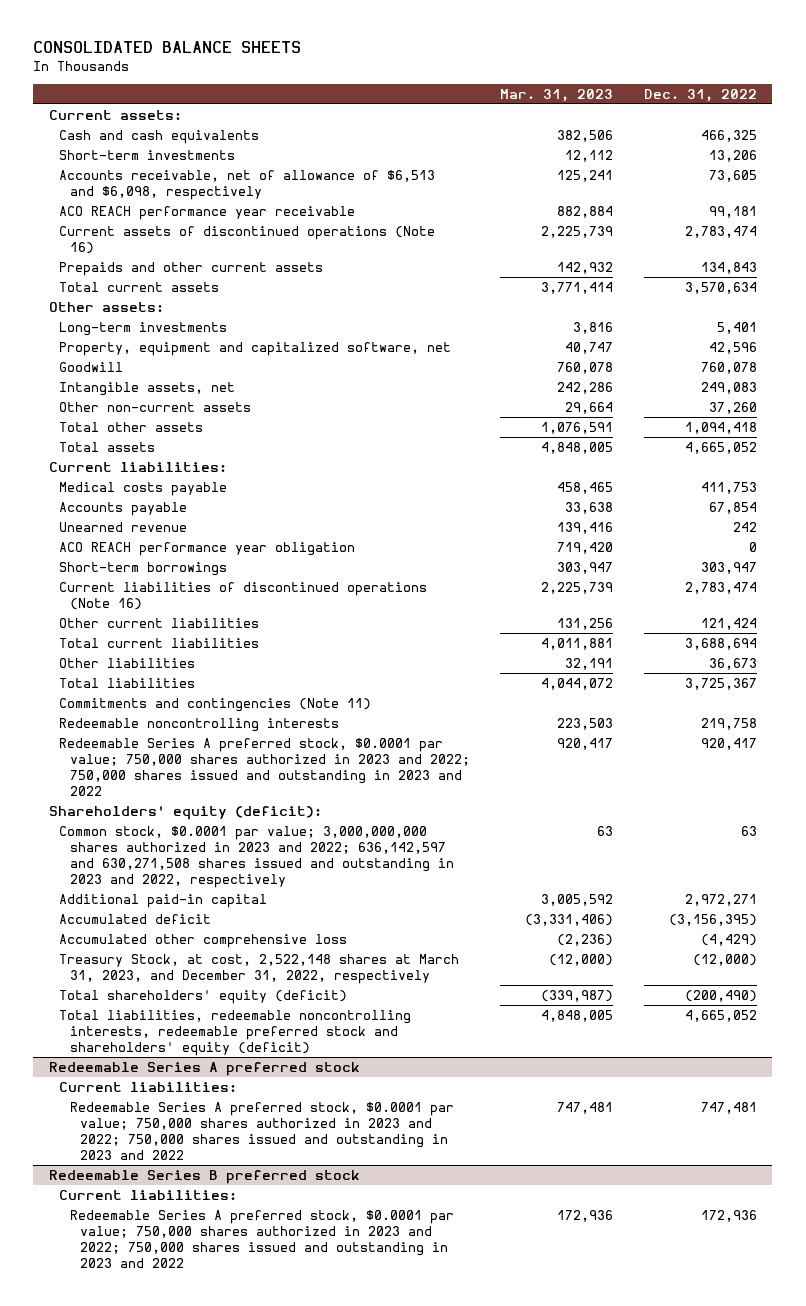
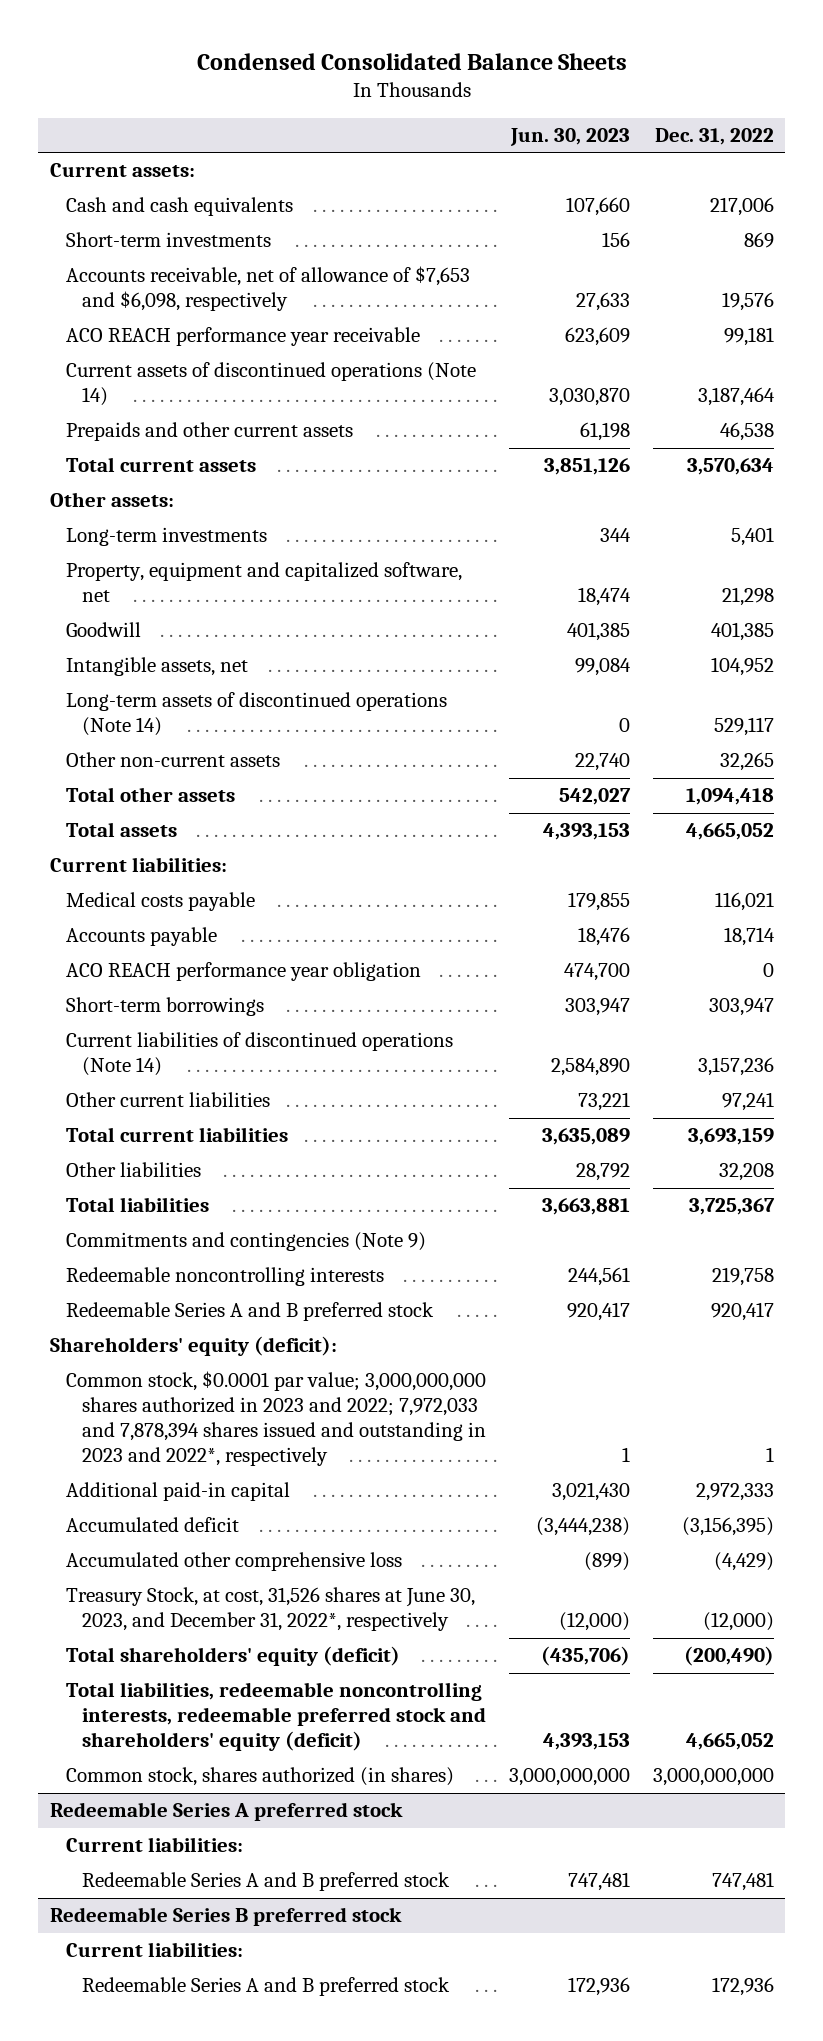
[33,41,302,54] CONSOLIDATED BALANCE SHEETS -> [196,52,627,70] Condensed Consolidated Balance Sheets
[500,88,614,102] Mar. 31, 2023 -> none
none -> [509,127,630,146] Jun. 30, 2023
[700,129,757,142] 466,325 -> [709,197,774,217] 217,006
[708,149,757,162] 13,206 -> [743,232,774,249] 869
[59,169,436,201] Accounts receivable, net of allowance of $6,513 and $6,098, respectively -> [65,266,470,312] Accounts receivable, net of allowance of $7,653 and $6,098, respectively
[708,169,757,182] 73,605 -> [721,292,774,312] 19,576
[59,225,436,255] Current assets of discontinued operations (Note 16) -> [65,362,476,407] Current assets of discontinued operations (Note 14)
[684,225,757,238] 2,783,474 -> [697,387,775,407] 3,187,464
[700,261,757,274] 134,843 -> [719,422,774,442] 46,538
[708,341,757,354] 42,596 -> [721,587,774,607] 21,298
[700,361,757,374] 760,078 -> [710,622,774,642] 401,385
[700,381,757,394] 249,083 -> [710,657,774,677] 104,952
none -> [65,692,447,737] Long-term assets of discontinued operations (Note 14)
[708,401,757,414] 37,260 -> [719,752,774,772] 32,265
[59,521,188,532] Unearned revenue -> none
[700,481,757,494] 411,753 -> [714,892,774,912] 116,021
[708,501,757,514] 67,854 -> [723,927,775,947] 18,714
[59,581,428,611] Current liabilities of discontinued operations (Note 16) -> [65,1032,453,1077] Current liabilities of discontinued operations (Note 14)
[684,581,757,594] 2,783,474 -> [697,1057,774,1077] 3,157,236
[700,617,757,630] 121,424 -> [721,1092,774,1112] 97,241
[684,637,757,650] 3,688,694 -> [687,1128,774,1146] 3,693,159
[708,657,757,670] 36,673 -> [718,1163,774,1182] 32,208
[59,697,372,712] Commitments and contingencies (Note 11) -> [65,1232,426,1252] Commitments and contingencies (Note 9)
[59,737,470,797] Redeemable Series A preferred stock, $0.0001 par value; 750,000 shares authorized in 2023 and 2022; 750,000 shares issued and outstanding in 2023 and 2022 -> [65,1302,434,1322] Redeemable Series A and B preferred stock
[59,825,454,889] Common stock, $0.0001 par value; 3,000,000,000 shares authorized in 2023 and 2022; 636,142,597 and 630,271,508 shares issued and outstanding in 2023 and 2022, respectively -> [65,1371,486,1467] Common stock, $0.0001 par value; 3,000,000,000 shares authorized in 2023 and 2022; 7,972,033 and 7,878,394 shares issued and outstanding in 2023 and 2022*, respectively
[740,825,757,836] 63 -> [765,1447,774,1463] 1
[684,893,757,906] 2,972,271 -> [695,1483,774,1502] 2,972,333
[59,953,460,985] Treasury Stock, at cost, 2,522,148 shares at March 31, 2023, and December 31, 2022, respectively -> [65,1587,475,1632] Treasury Stock, at cost, 31,526 shares at June 30, 2023, and December 31, 2022*, respectively
none -> [65,1767,454,1787] Common stock, shares authorized (in shares)
[69,1101,454,1161] Redeemable Series A preferred stock, $0.0001 par value; 750,000 shares authorized in 2023 and 2022; 750,000 shares issued and outstanding in 2023 and 2022 -> [81,1872,450,1892] Redeemable Series A and B preferred stock
[69,1209,454,1269] Redeemable Series A preferred stock, $0.0001 par value; 750,000 shares authorized in 2023 and 2022; 750,000 shares issued and outstanding in 2023 and 2022 -> [81,1977,450,1997] Redeemable Series A and B preferred stock

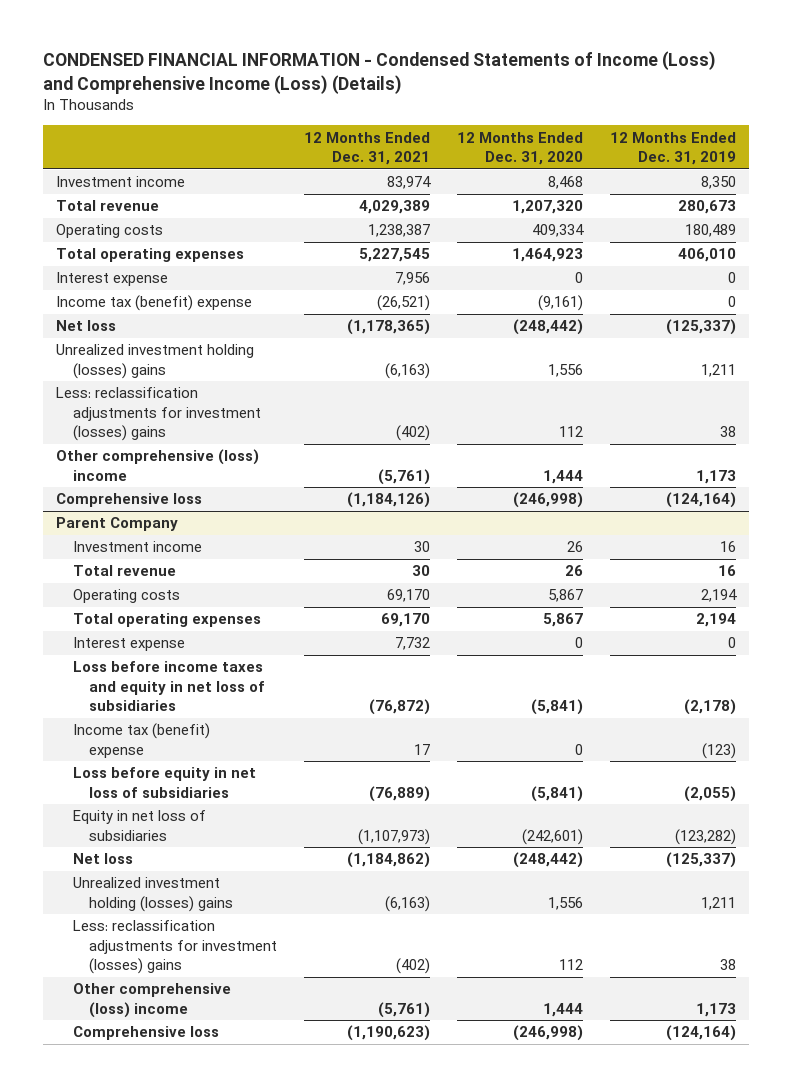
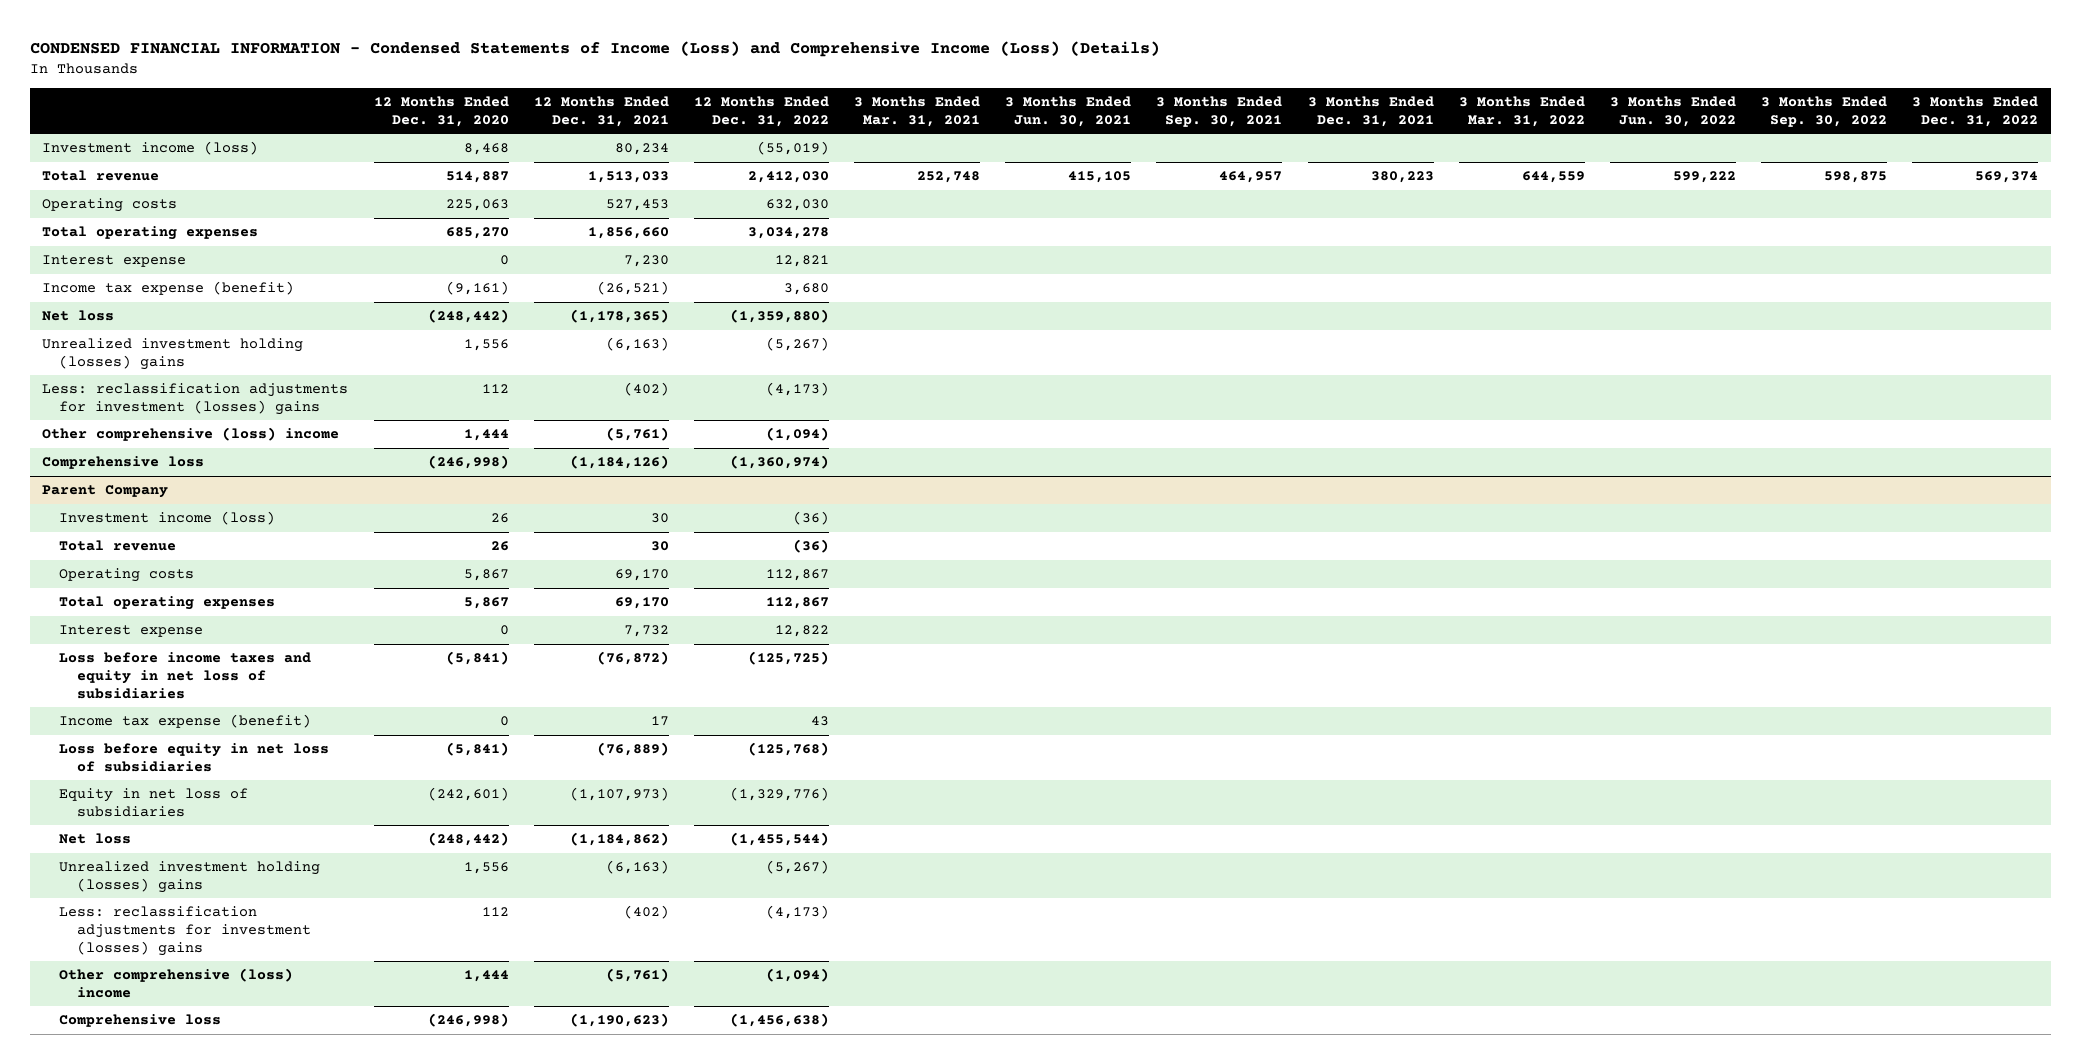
[609,131,736,165] 12 Months Ended Dec. 31, 2019 -> none
none -> [693,95,829,127] 12 Months Ended Dec. 31, 2022
none -> [854,95,981,127] 3 Months Ended Mar. 31, 2021
none -> [1005,95,1132,127] 3 Months Ended Jun. 30, 2021
none -> [1156,95,1283,127] 3 Months Ended Sep. 30, 2021
none -> [1307,95,1434,127] 3 Months Ended Dec. 31, 2021
none -> [1458,95,1585,127] 3 Months Ended Mar. 31, 2022
none -> [1609,95,1736,127] 3 Months Ended Jun. 30, 2022
none -> [1761,95,1888,127] 3 Months Ended Sep. 30, 2022
none -> [1912,95,2039,127] 3 Months Ended Dec. 31, 2022
[56,176,186,188] Investment income -> [42,141,259,156] Investment income (loss)
[386,176,431,190] 83,974 -> [614,143,669,156] 80,234
[358,200,430,215] 4,029,389 -> [587,171,669,184] 1,513,033
[511,200,583,215] 1,207,320 -> [445,171,509,184] 514,887
[367,224,430,238] 1,238,387 -> [605,199,669,212] 527,453
[531,224,584,238] 409,334 -> [445,199,509,212] 225,063
[358,248,430,263] 5,227,545 -> [587,227,669,240] 1,856,660
[511,248,583,263] 1,464,923 -> [445,227,509,240] 685,270
[394,272,430,286] 7,956 -> [623,255,669,268] 7,230
[56,295,253,312] Income tax (benefit) expense -> [42,281,295,296] Income tax expense (benefit)
[72,541,202,553] Investment income -> [59,511,276,526] Investment income (loss)
[72,723,210,758] Income tax (benefit) expense -> [59,714,312,729] Income tax expense (benefit)

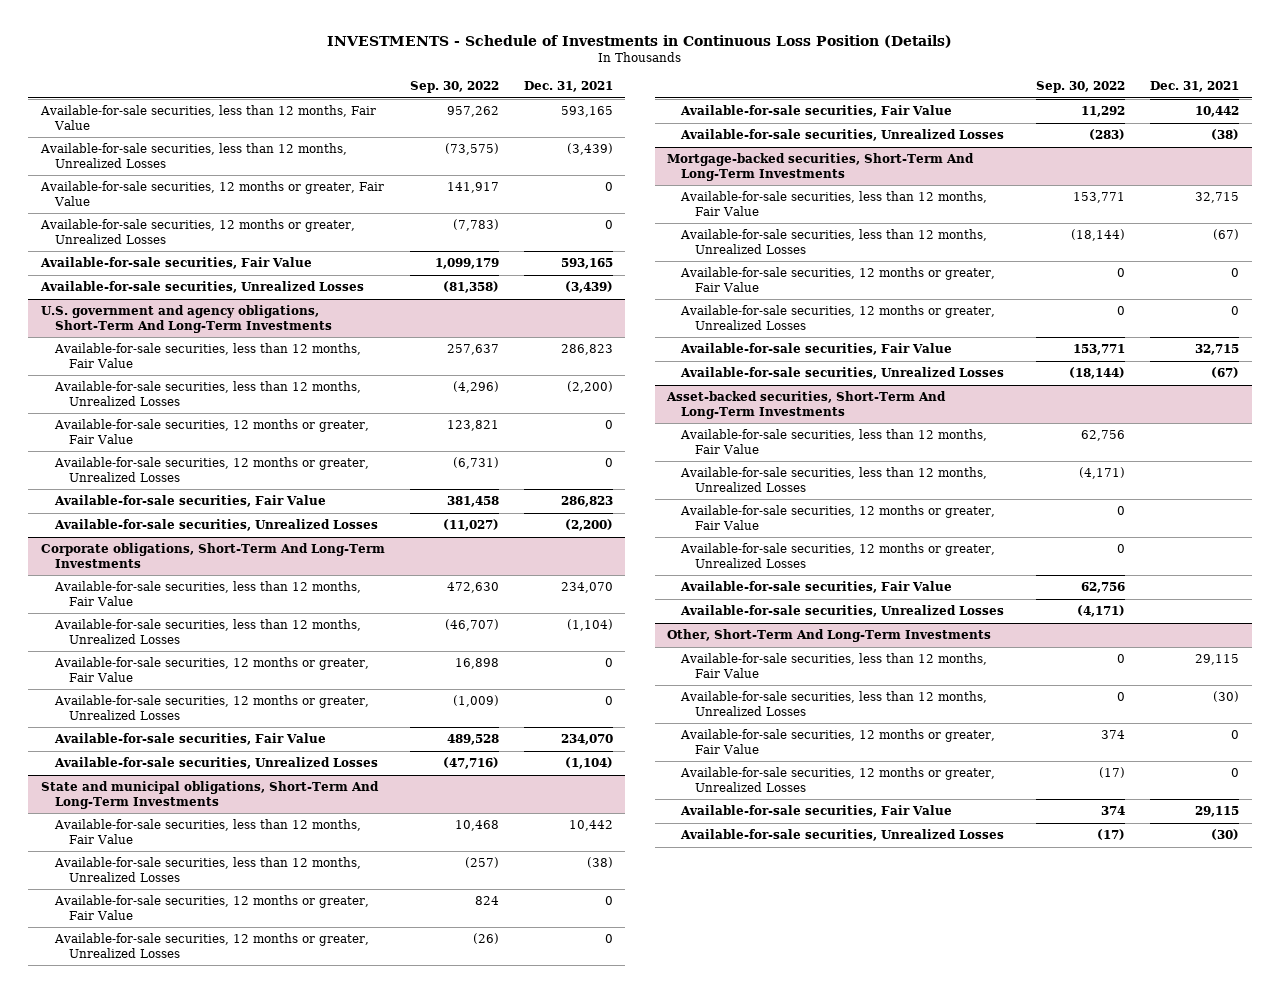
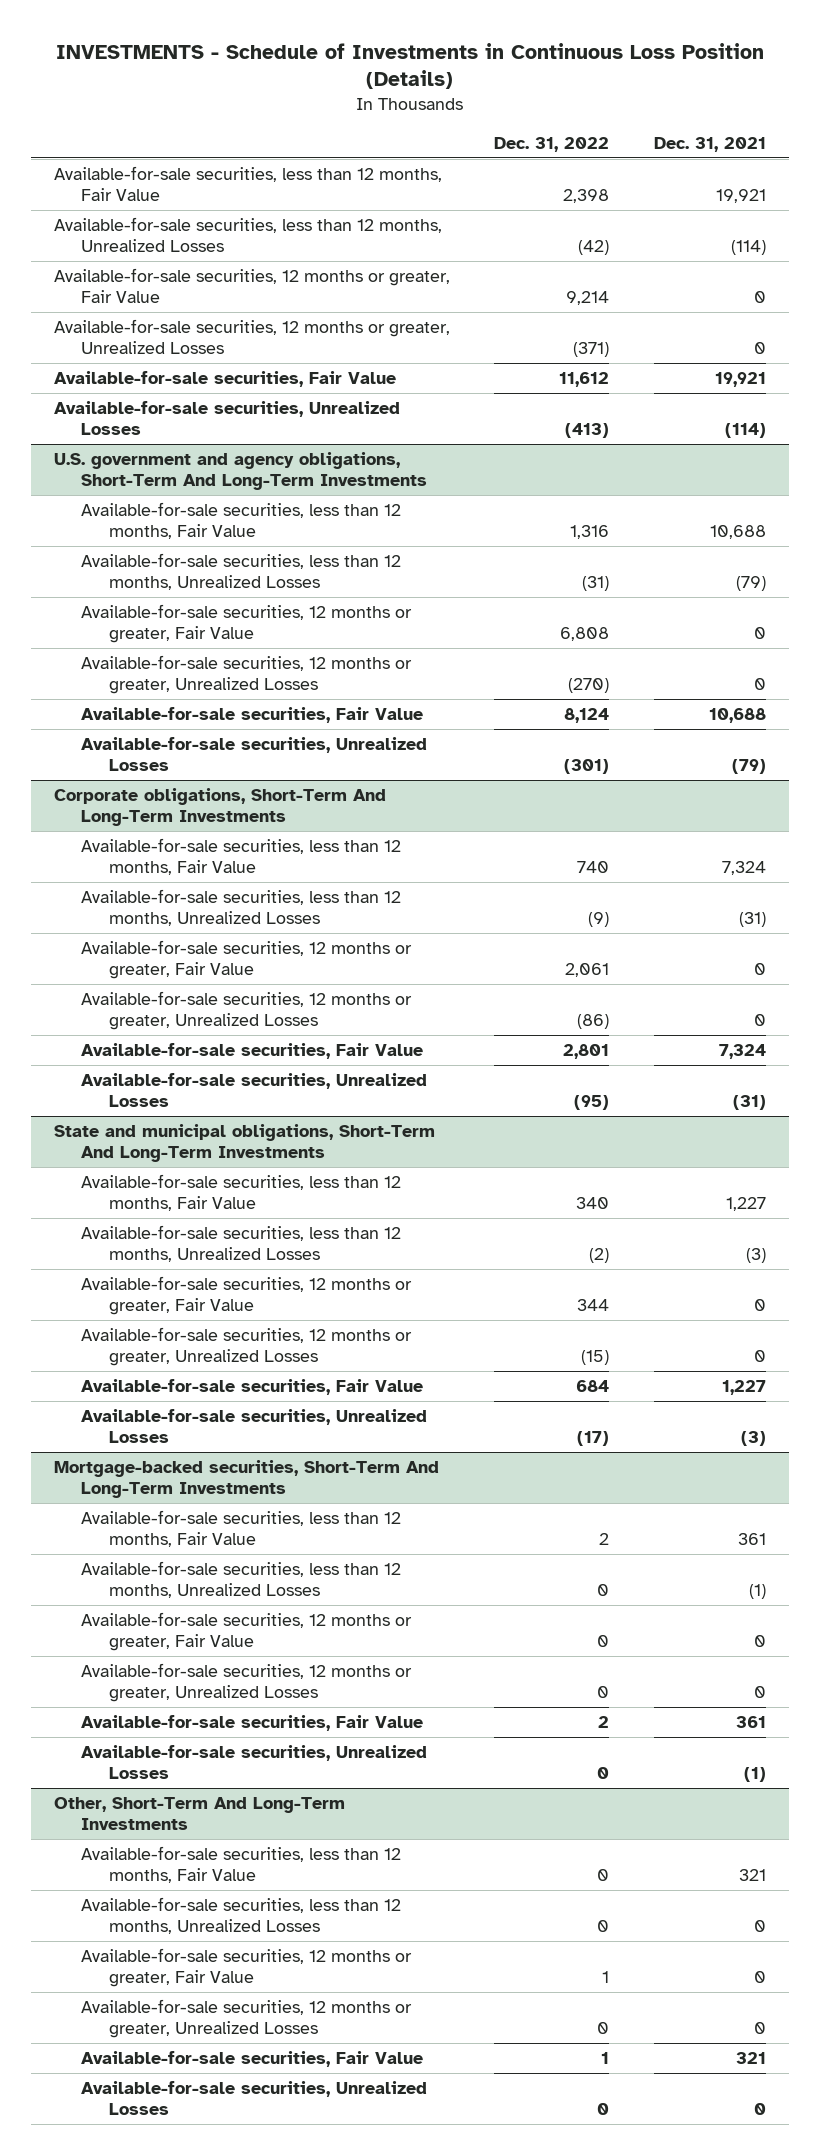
[409,81,499,94] Sep. 30, 2022 -> none
none -> [494,136,610,152] Dec. 31, 2022
[560,106,613,118] 593,165 -> [716,189,767,204] 19,921
[566,143,613,156] (3,439) -> [731,240,767,256] (114)
[560,258,613,270] 593,165 -> [715,371,767,387] 19,921
[564,281,613,294] (3,439) -> [725,423,767,439] (114)
[560,344,613,356] 286,823 -> [710,525,767,540] 10,688
[566,381,613,394] (2,200) -> [736,576,767,592] (79)
[560,496,613,508] 286,823 -> [709,707,767,723] 10,688
[564,519,613,532] (2,200) -> [732,759,767,775] (79)
[560,582,613,594] 234,070 -> [722,861,767,876] 7,324
[566,619,613,632] (1,104) -> [739,912,767,928] (31)
[560,734,613,746] 234,070 -> [719,1043,767,1059] 7,324
[564,757,613,770] (1,104) -> [733,1095,767,1111] (31)
[568,820,613,832] 10,442 -> [726,1197,767,1212] 1,227
[586,857,613,869] (38) -> [746,1248,767,1264] (3)
[1195,106,1240,118] 10,442 -> [722,1379,767,1395] 1,227
[1211,129,1240,141] (38) -> [741,1431,767,1447] (3)
[1195,192,1240,204] 32,715 -> [738,1533,767,1546] 361
[1213,229,1240,241] (67) -> [749,1584,767,1600] (1)
[666,391,947,419] Asset-backed securities, Short-Term And Long-Term Investments -> none
[680,429,988,454] Available-for-sale securities, less than 12 months, Fair Value -> none
[680,467,988,492] Available-for-sale securities, less than 12 months, Unrealized Losses -> none
[680,505,996,530] Available-for-sale securities, 12 months or greater, Fair Value -> none
[680,543,996,568] Available-for-sale securities, 12 months or greater, Unrealized Losses -> none
[680,581,953,594] Available-for-sale securities, Fair Value -> none
[680,605,1005,618] Available-for-sale securities, Unrealized Losses -> none
[1195,344,1240,356] 32,715 -> [736,1715,767,1728] 361
[1211,367,1240,379] (67) -> [744,1767,767,1783] (1)
[1195,654,1240,666] 29,115 -> [739,1869,767,1882] 321
[1213,691,1240,703] (30) -> [754,1920,767,1933] 0
[1195,806,1240,818] 29,115 -> [736,2051,767,2064] 321
[1211,829,1240,841] (30) -> [754,2103,767,2116] 0

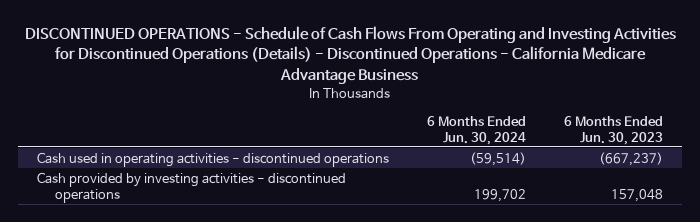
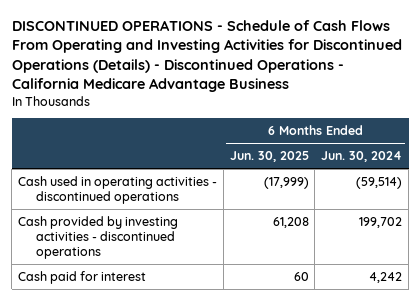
[563,115,663,145] 6 Months Ended Jun. 30, 2023 -> none
none -> [229,151,309,163] Jun. 30, 2025
none -> [18,270,147,284] Cash paid for interest

